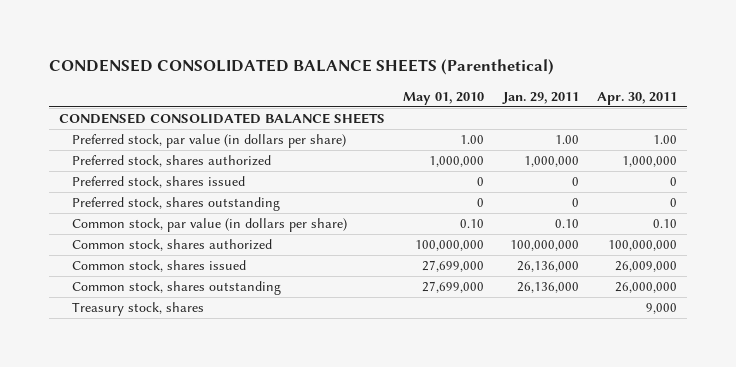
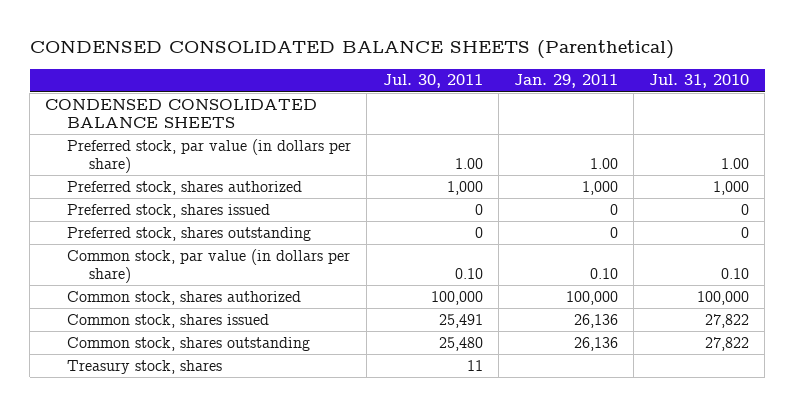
[403,91,485,105] May 01, 2010 -> none
[597,91,678,105] Apr. 30, 2011 -> none
none -> [382,74,483,89] Jul. 30, 2011
none -> [649,74,750,89] Jul. 31, 2010
[523,156,579,168] 1,000,000 -> [581,180,618,195] 1,000
[509,240,579,252] 100,000,000 -> [565,290,618,305] 100,000
[516,261,579,273] 26,136,000 -> [573,313,618,328] 26,136
[516,282,579,294] 26,136,000 -> [573,336,618,351] 26,136

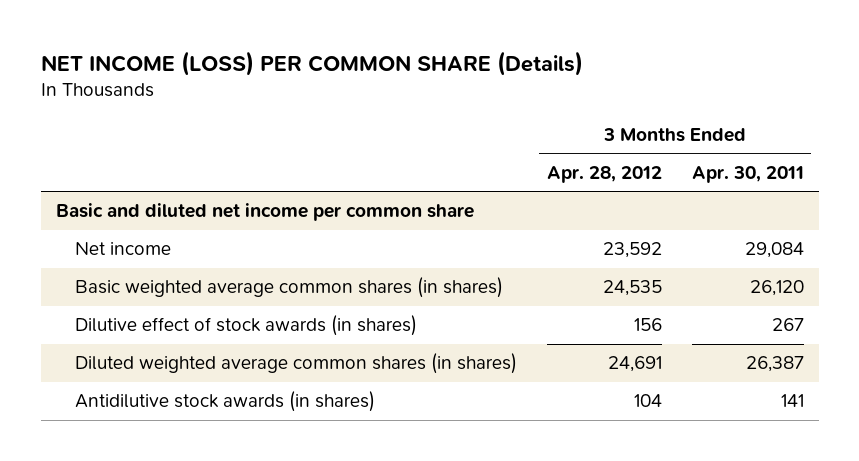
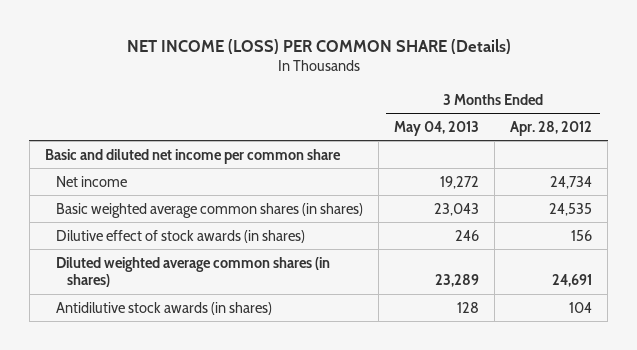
[691,165,804,183] Apr. 30, 2011 -> none
none -> [393,120,479,136] May 04, 2013
[602,242,662,259] 23,592 -> [550,175,593,189] 24,734

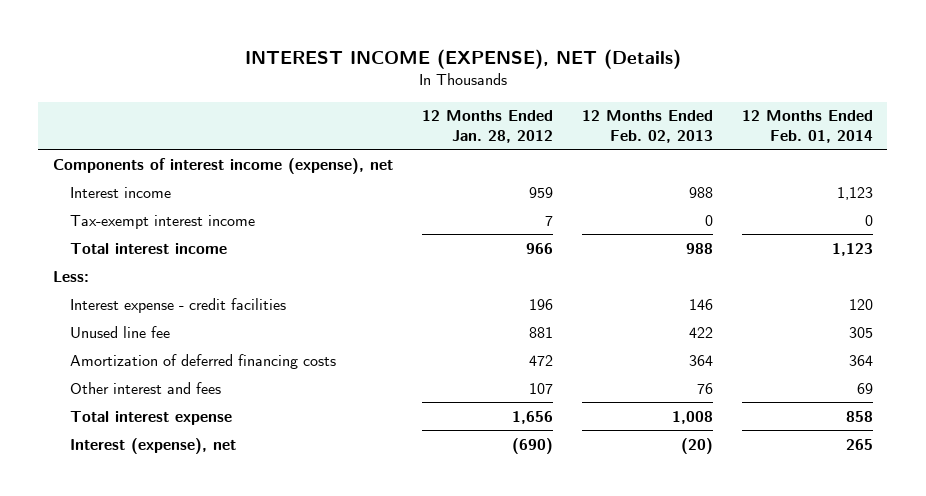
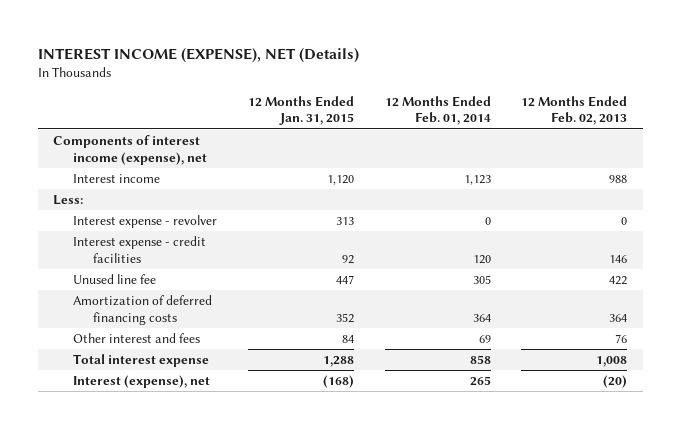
[421,110,553,144] 12 Months Ended Jan. 28, 2012 -> none
none -> [247,95,354,126] 12 Months Ended Jan. 31, 2015
[70,214,256,229] Tax-exempt interest income -> none
[70,242,228,254] Total interest income -> none
none -> [72,215,217,229] Interest expense - revolver

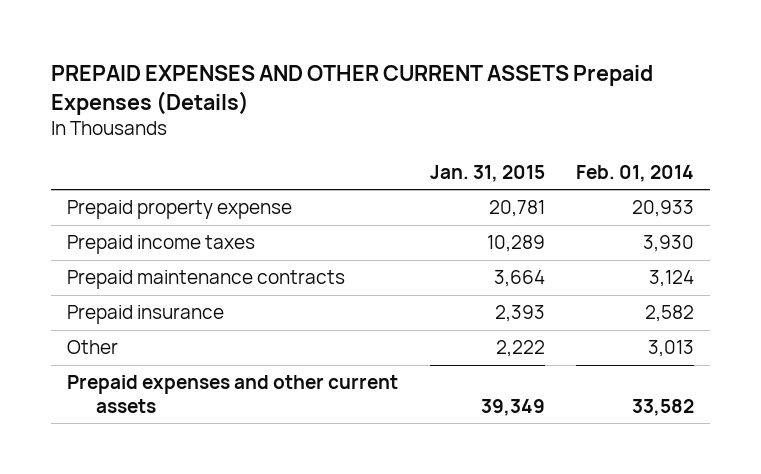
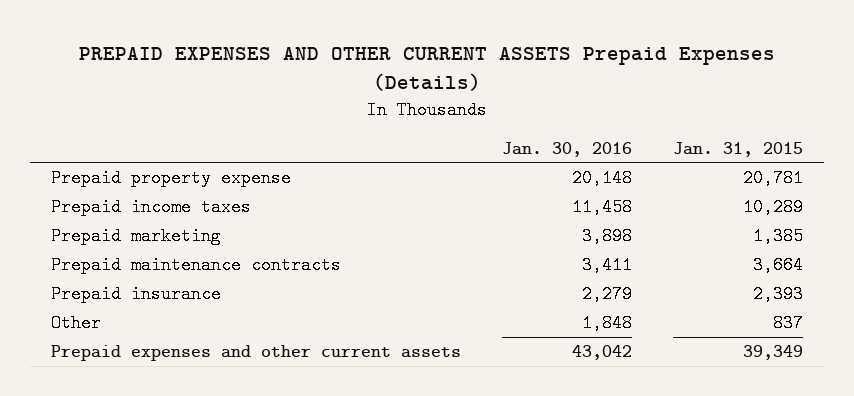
[576,164,695,182] Feb. 01, 2014 -> none
none -> [502,141,633,157] Jan. 30, 2016
none -> [50,227,221,246] Prepaid marketing
[495,340,545,358] 2,222 -> [773,314,804,333] 837

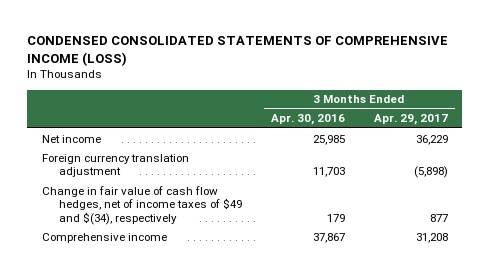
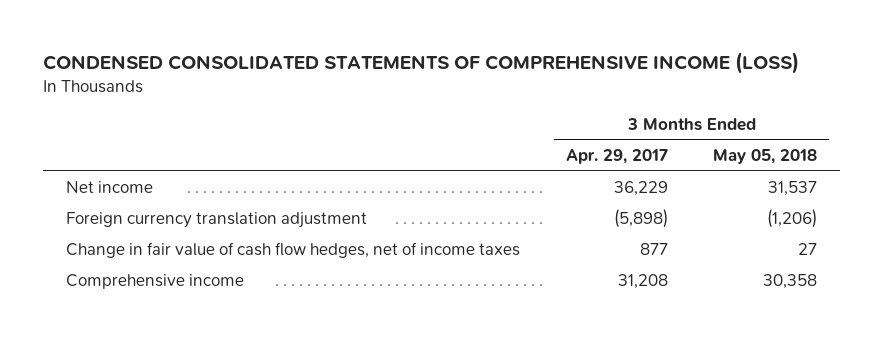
[270,114,345,126] Apr. 30, 2016 -> none
none -> [713,149,818,165] May 05, 2018
[41,185,243,225] Change in fair value of cash flow hedges, net of income taxes of $49 and $(34), respectively -> [66,242,521,259] Change in fair value of cash flow hedges, net of income taxes

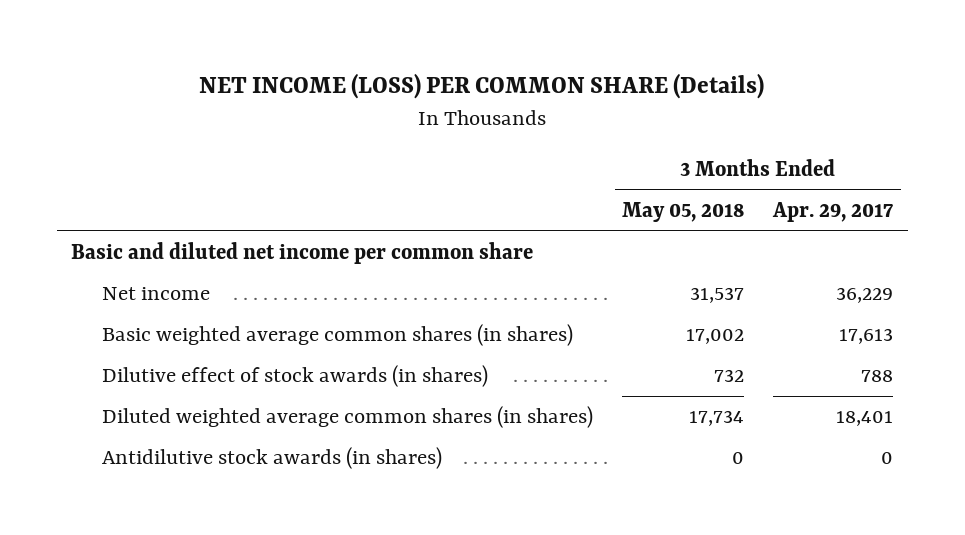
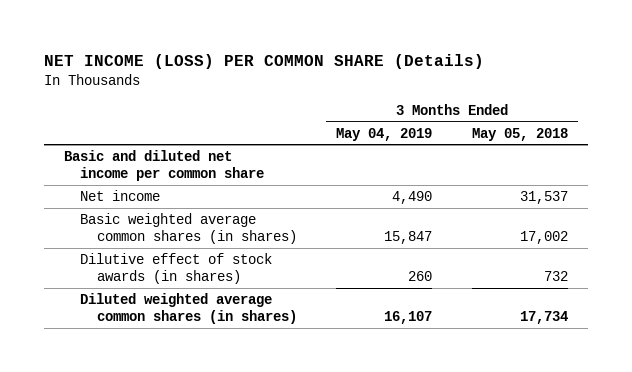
[772,201,894,222] Apr. 29, 2017 -> none
none -> [336,127,433,141] May 04, 2019
[102,447,443,470] Antidilutive stock awards (in shares) -> none

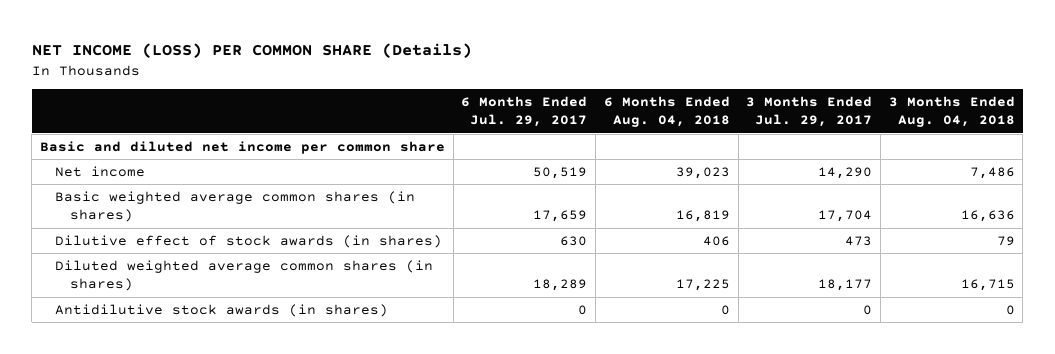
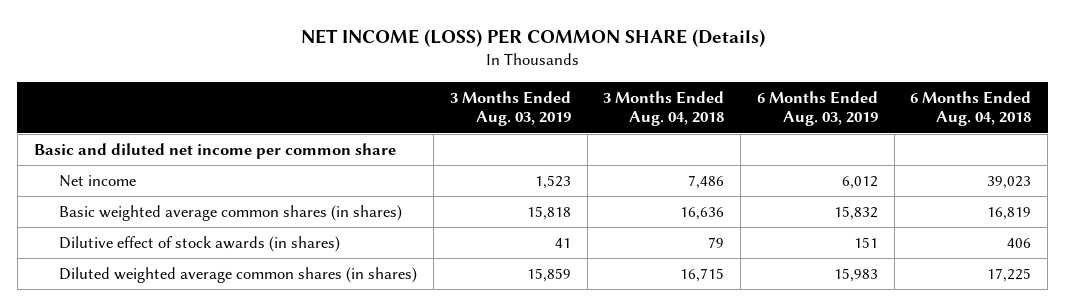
[461,96,588,128] 6 Months Ended Jul. 29, 2017 -> none
[746,96,873,128] 3 Months Ended Jul. 29, 2017 -> none
none -> [449,90,571,127] 3 Months Ended Aug. 03, 2019
none -> [756,90,878,127] 6 Months Ended Aug. 03, 2019
[54,304,388,318] Antidilutive stock awards (in shares) -> none

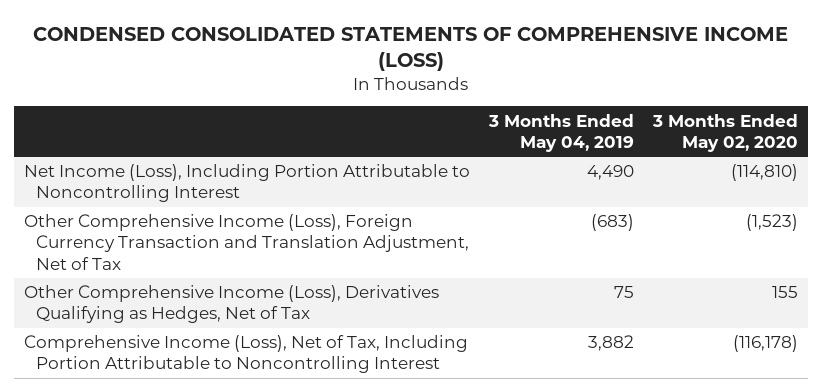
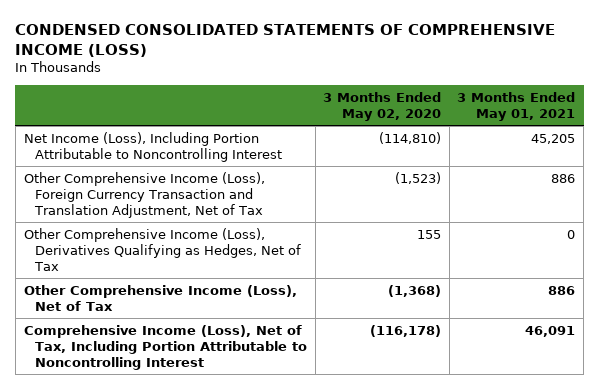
[488,113,635,152] 3 Months Ended May 04, 2019 -> none
none -> [457,91,576,121] 3 Months Ended May 01, 2021
none -> [23,284,297,311] Other Comprehensive Income (Loss), Net of Tax

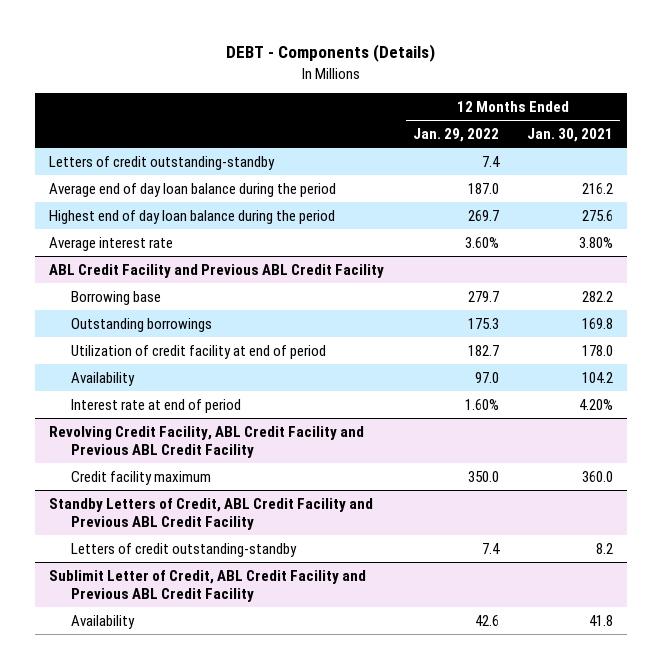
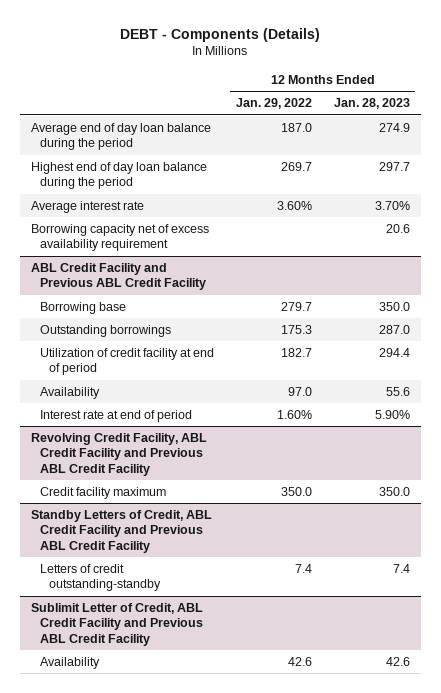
[526,128,613,143] Jan. 30, 2021 -> none
none -> [333,98,410,110] Jan. 28, 2023
[49,155,276,170] Letters of credit outstanding-standby -> none
none -> [30,223,209,252] Borrowing capacity net of excess availability requirement

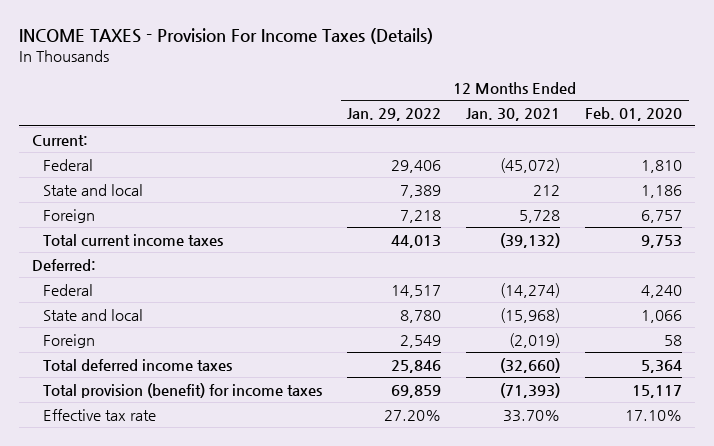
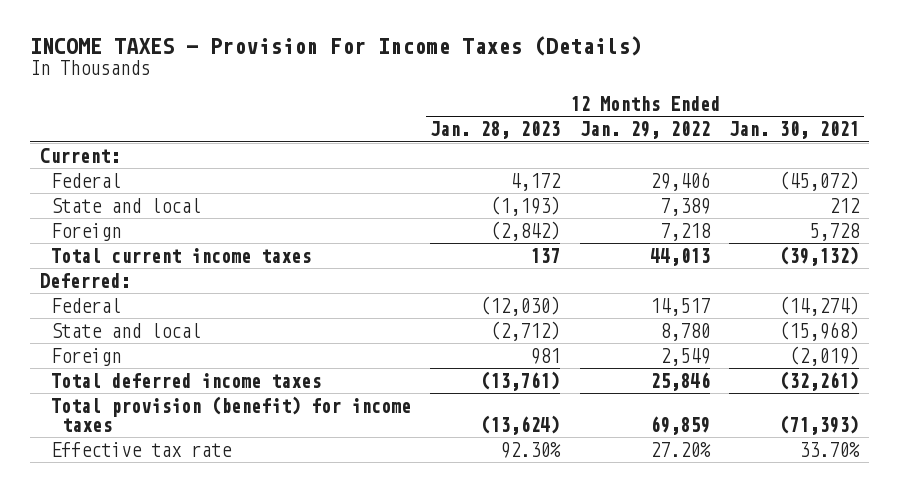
[585,107,683,122] Feb. 01, 2020 -> none
none -> [430,120,561,139] Jan. 28, 2023
[500,357,561,373] (32,660) -> [779,370,860,391] (32,261)

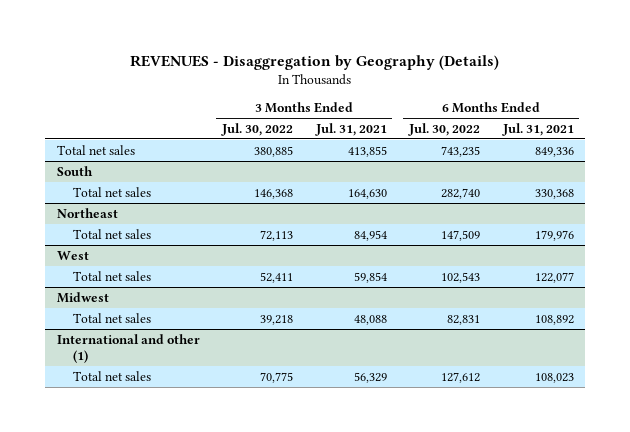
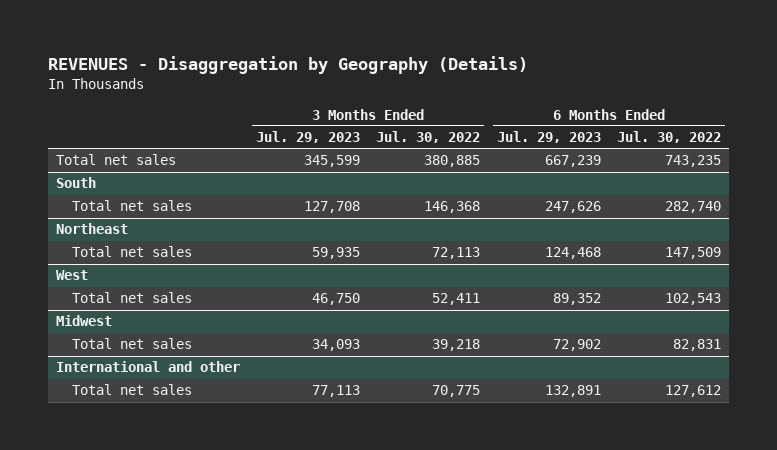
[314,122,387,136] Jul. 31, 2021 -> none
[501,122,574,136] Jul. 31, 2021 -> none
none -> [256,131,361,144] Jul. 29, 2023
none -> [496,131,601,144] Jul. 29, 2023
[56,333,200,364] International and other (1) -> [55,361,240,373] International and other

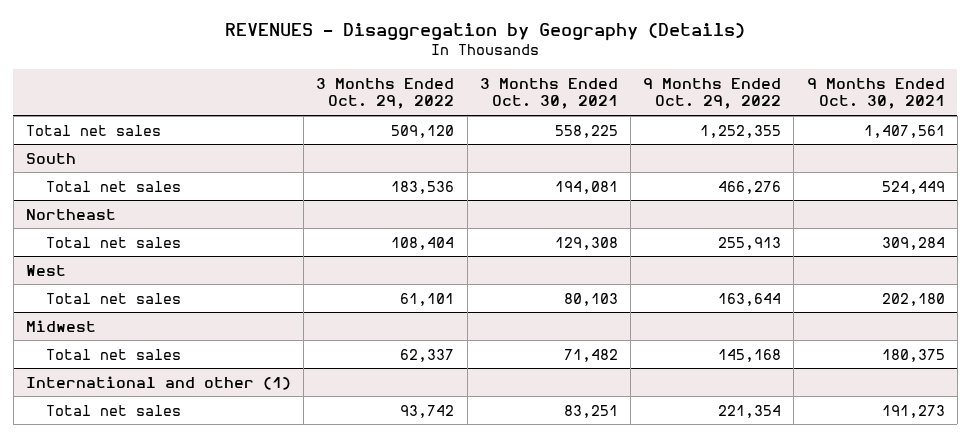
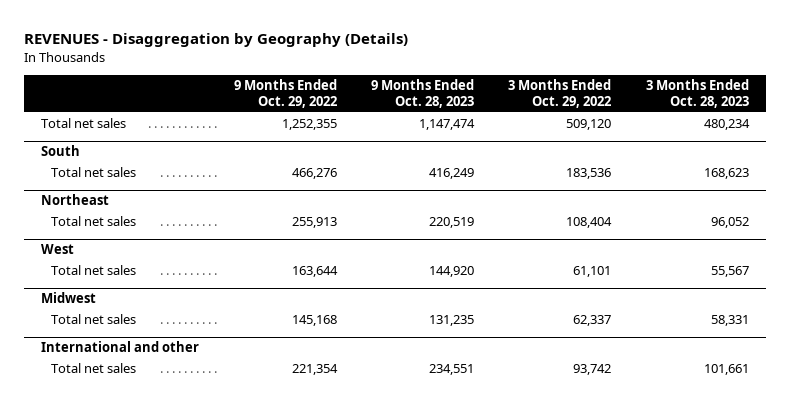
[479,77,618,110] 3 Months Ended Oct. 30, 2021 -> none
[806,77,945,110] 9 Months Ended Oct. 30, 2021 -> none
none -> [371,78,475,109] 9 Months Ended Oct. 28, 2023
none -> [645,78,749,109] 3 Months Ended Oct. 28, 2023
[25,375,291,390] International and other (1) -> [41,341,200,353] International and other

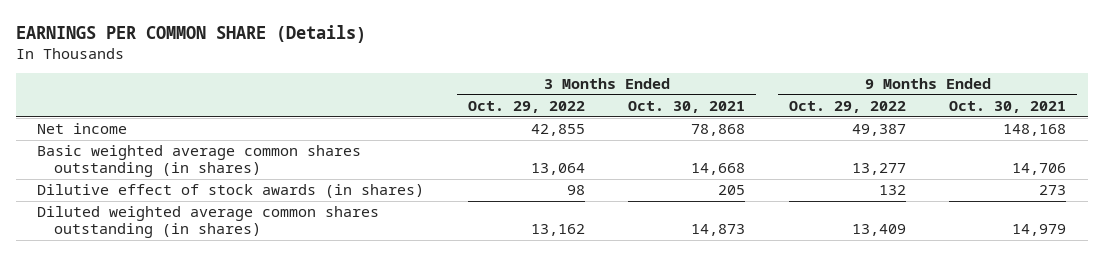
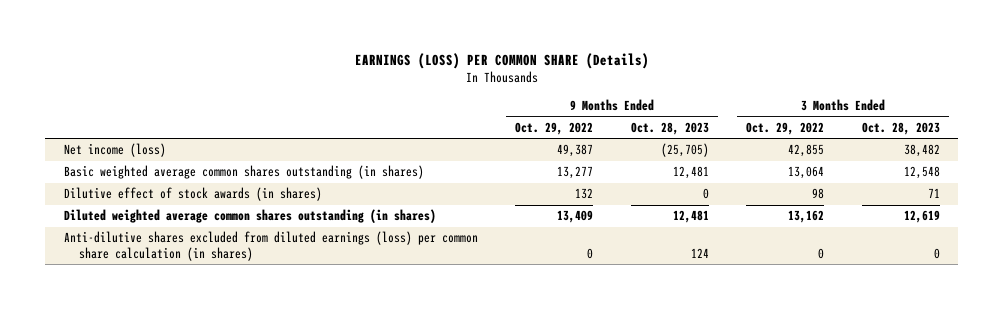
[15,24,366,43] EARNINGS PER COMMON SHARE (Details) -> [354,52,649,69] EARNINGS (LOSS) PER COMMON SHARE (Details)
[628,101,746,114] Oct. 30, 2021 -> none
[949,101,1067,114] Oct. 30, 2021 -> none
none -> [630,121,709,135] Oct. 28, 2023
none -> [861,121,940,135] Oct. 28, 2023
[37,123,128,135] Net income -> [63,143,166,158] Net income (loss)
none -> [63,231,478,261] Anti-dilutive shares excluded from diluted earnings (loss) per common share calculation (in shares)

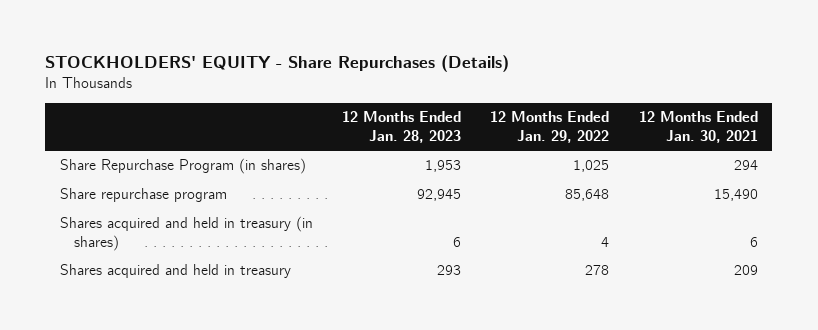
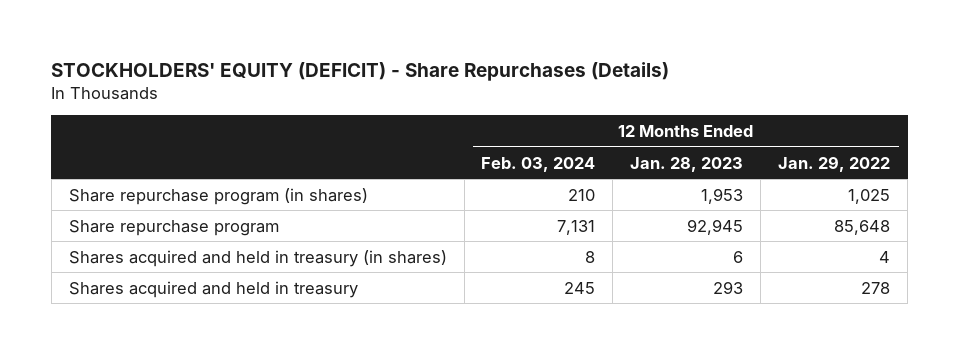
[45,55,510,73] STOCKHOLDERS' EQUITY - Share Repurchases (Details) -> [51,61,670,81] STOCKHOLDERS' EQUITY (DEFICIT) - Share Repurchases (Details)
[638,111,758,144] 12 Months Ended Jan. 30, 2021 -> none
none -> [481,156,596,172] Feb. 03, 2024
[59,158,306,175] Share Repurchase Program (in shares) -> [68,187,368,205] Share repurchase program (in shares)

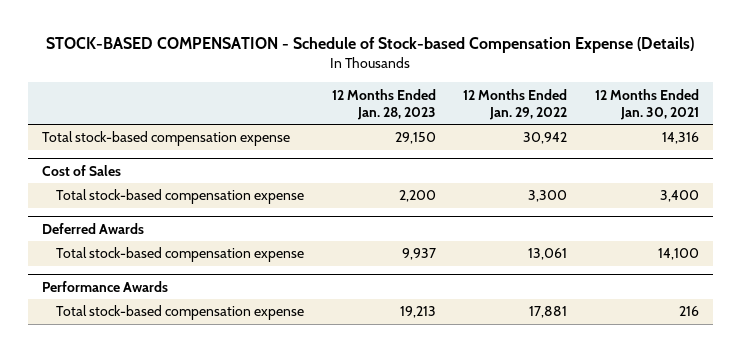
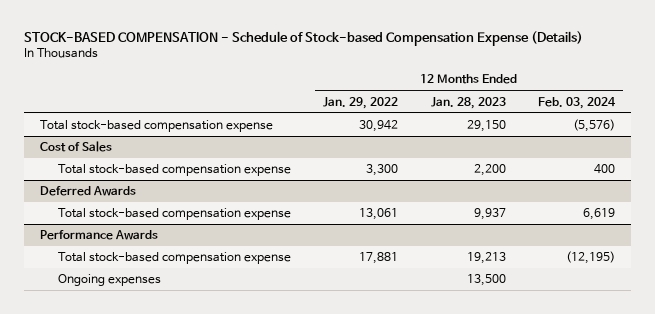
[594,88,699,120] 12 Months Ended Jan. 30, 2021 -> none
none -> [538,96,617,109] Feb. 03, 2024
none -> [57,274,161,287] Ongoing expenses

